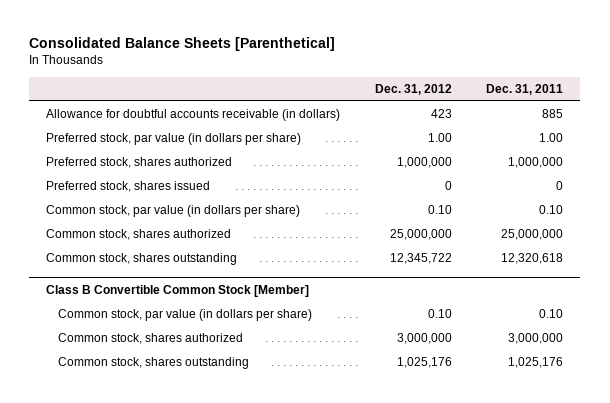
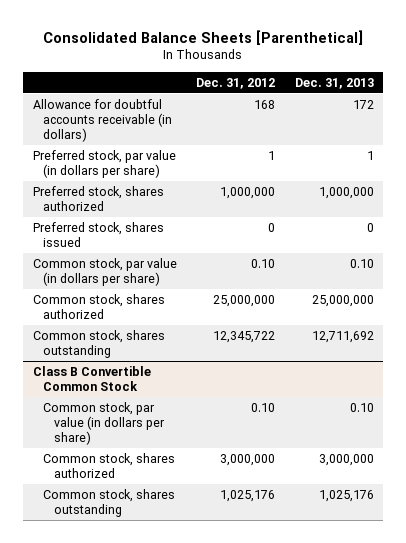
[486,83,564,95] Dec. 31, 2011 -> none
none -> [294,77,374,89] Dec. 31, 2013
[430,109,452,119] 423 -> [254,99,276,109] 168
[427,133,452,143] 1.00 -> [268,150,276,160] 1
[46,284,310,297] Class B Convertible Common Stock [Member] -> [32,365,151,391] Class B Convertible Common Stock

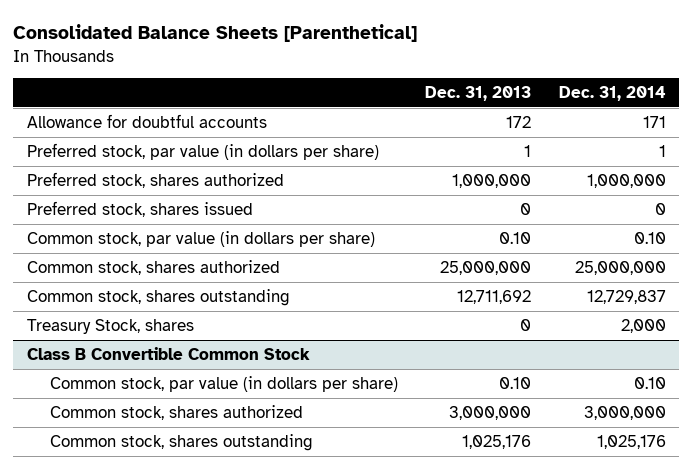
[196,77,276,89] Dec. 31, 2012 -> none
none -> [558,86,666,102] Dec. 31, 2014
[32,98,173,142] Allowance for doubtful accounts receivable (in dollars) -> [27,114,268,129] Allowance for doubtful accounts
none -> [27,319,195,335] Treasury Stock, shares

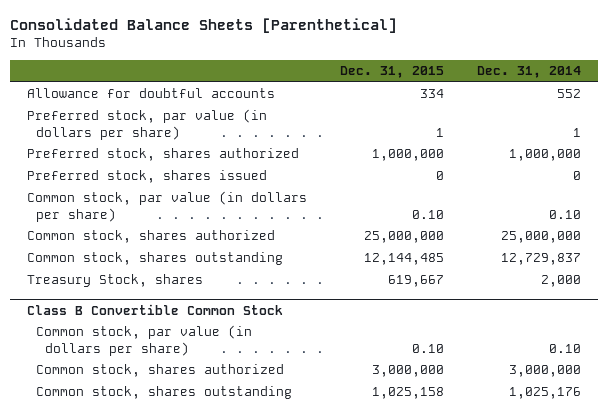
[425,86,532,102] Dec. 31, 2013 -> none
none -> [340,66,445,79] Dec. 31, 2015
[642,116,666,129] 171 -> [557,89,582,99] 552

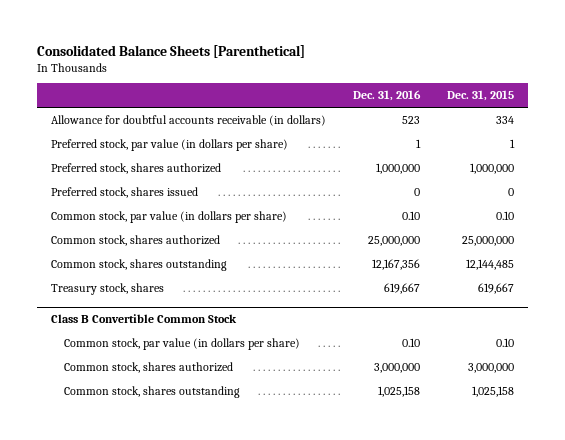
[477,66,582,79] Dec. 31, 2014 -> none
none -> [353,90,422,102] Dec. 31, 2016
[27,88,276,99] Allowance for doubtful accounts -> [50,115,326,127] Allowance for doubtful accounts receivable (in dollars)
[27,274,204,288] Treasury Stock, shares -> [50,283,164,296] Treasury stock, shares

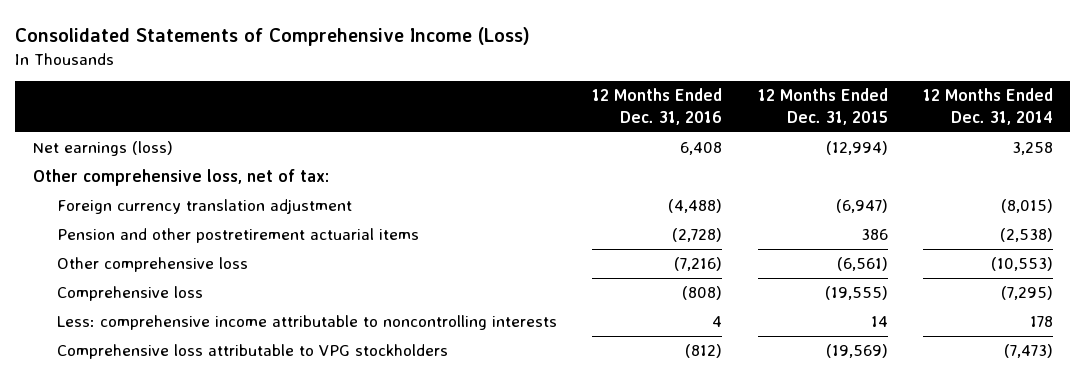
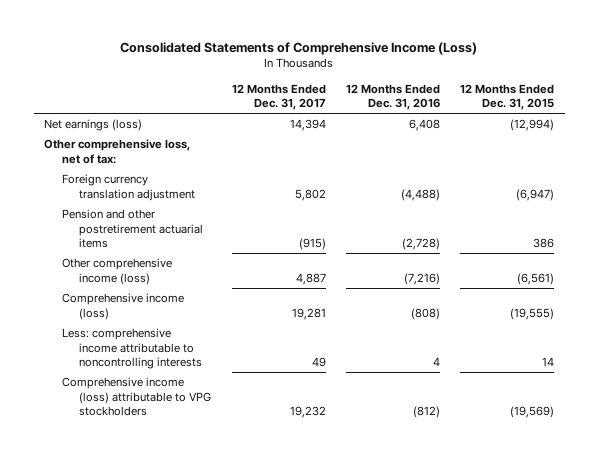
[922,88,1053,126] 12 Months Ended Dec. 31, 2014 -> none
none -> [231,83,326,111] 12 Months Ended Dec. 31, 2017
[57,257,249,273] Other comprehensive loss -> [61,258,172,285] Other comprehensive income (loss)
[57,286,204,302] Comprehensive loss -> [61,293,184,320] Comprehensive income (loss)
[57,344,449,360] Comprehensive loss attributable to VPG stockholders -> [61,377,212,416] Comprehensive income (loss) attributable to VPG stockholders

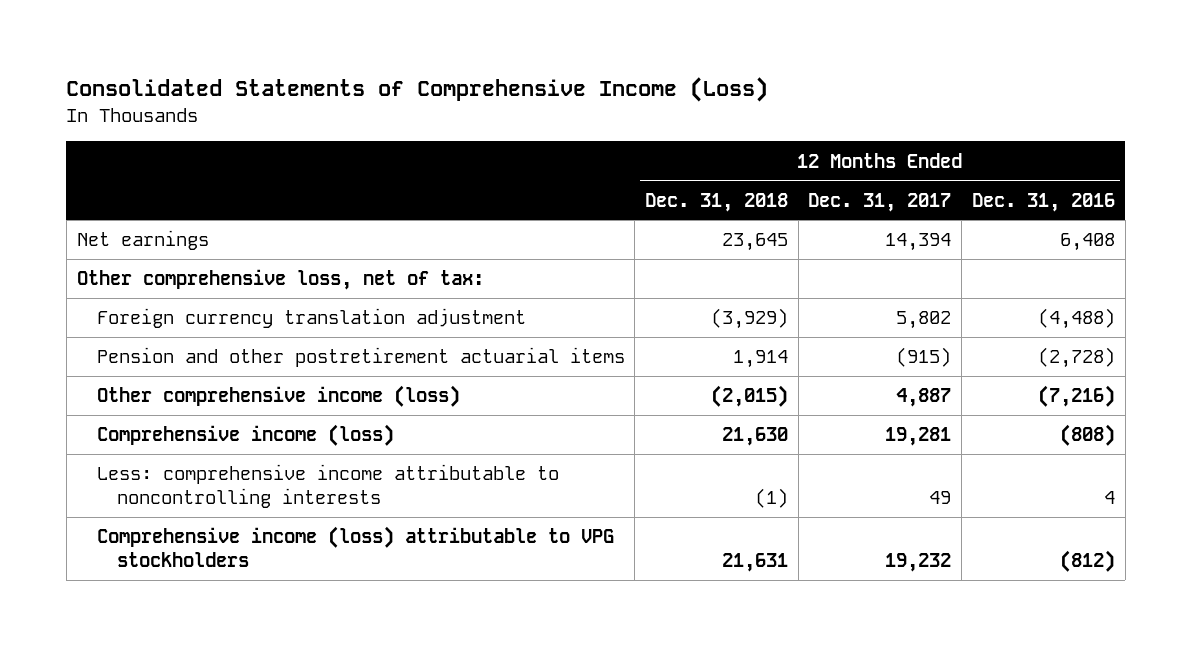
[460,83,555,111] 12 Months Ended Dec. 31, 2015 -> none
none -> [645,192,789,212] Dec. 31, 2018
[44,119,143,132] Net earnings (loss) -> [76,230,209,251] Net earnings

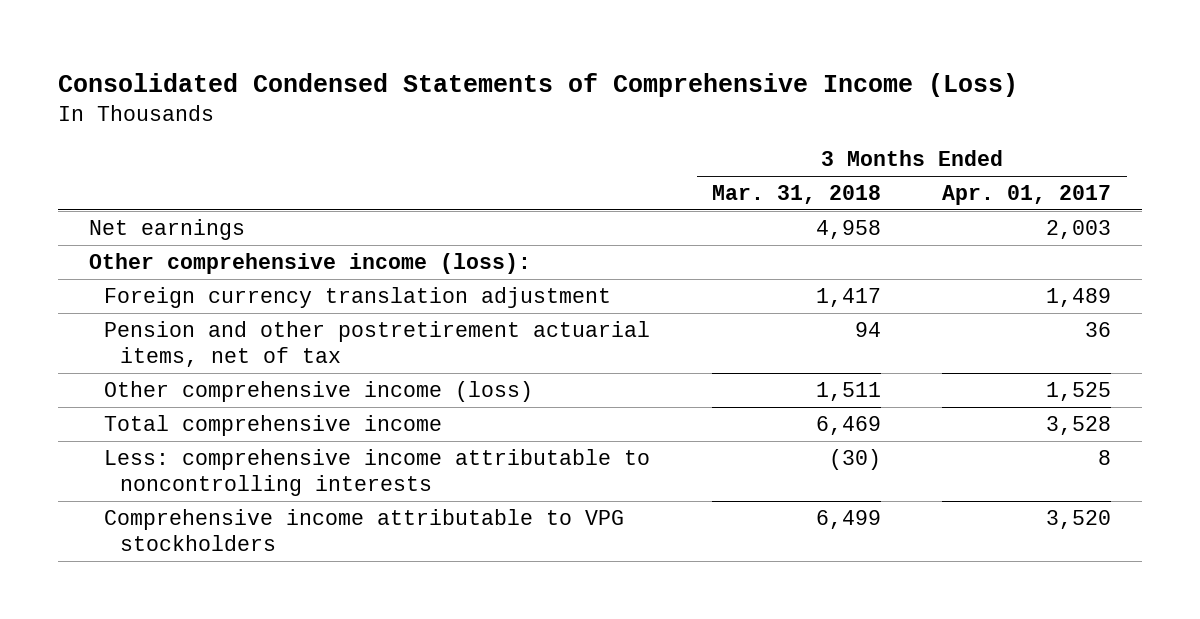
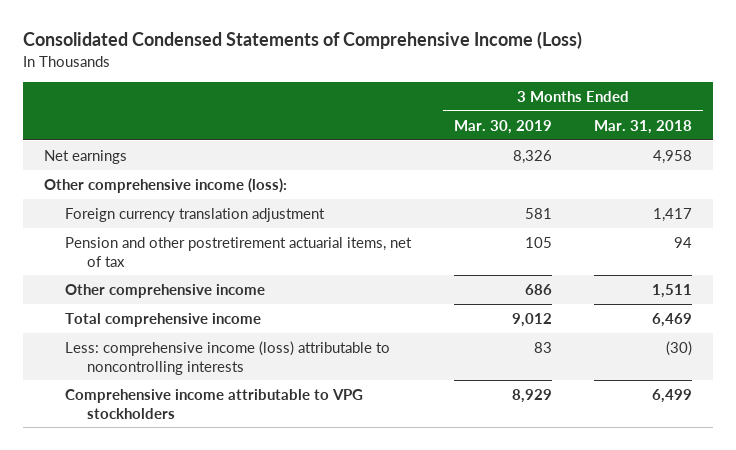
[942,184,1112,205] Apr. 01, 2017 -> none
none -> [453,119,552,134] Mar. 30, 2019
[104,380,534,402] Other comprehensive income (loss) -> [65,283,266,298] Other comprehensive income
[104,448,651,497] Less: comprehensive income attributable to noncontrolling interests -> [65,340,391,375] Less: comprehensive income (loss) attributable to noncontrolling interests

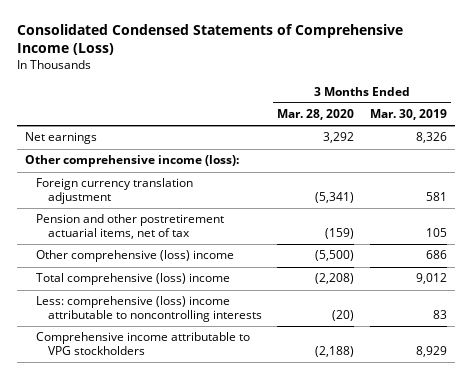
[593,119,692,134] Mar. 31, 2018 -> none
none -> [277,109,355,121] Mar. 28, 2020
[65,283,266,298] Other comprehensive income -> [36,250,235,263] Other comprehensive (loss) income
[65,312,262,327] Total comprehensive income -> [36,273,231,286] Total comprehensive (loss) income
[65,340,391,375] Less: comprehensive income (loss) attributable to noncontrolling interests -> [36,296,262,323] Less: comprehensive (loss) income attributable to noncontrolling interests

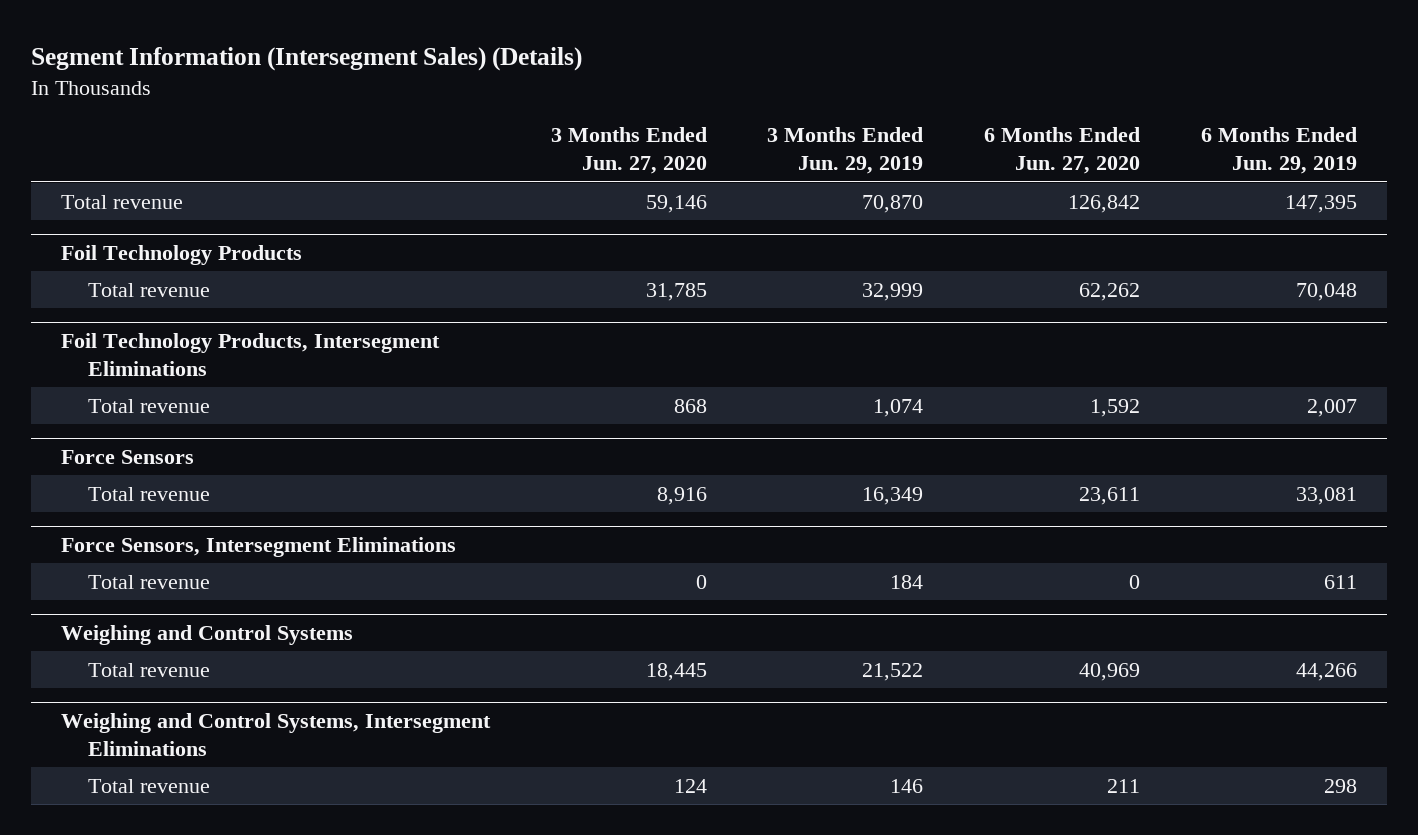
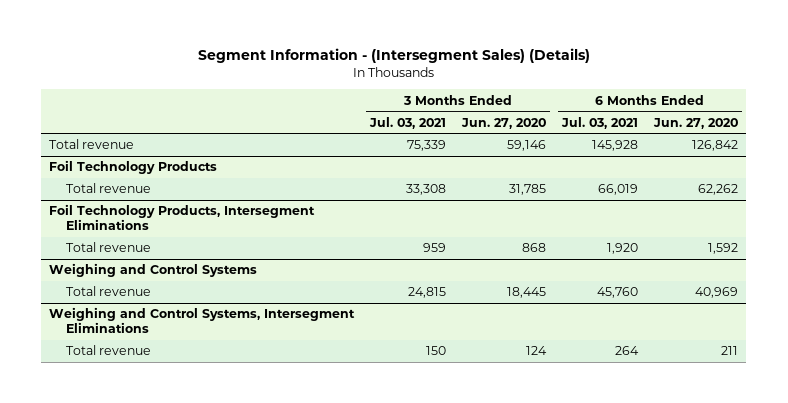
[30,46,582,71] Segment Information (Intersegment Sales) (Details) -> [197,48,590,64] Segment Information - (Intersegment Sales) (Details)
[767,127,924,175] 3 Months Ended Jun. 29, 2019 -> none
[1200,127,1357,175] 6 Months Ended Jun. 29, 2019 -> none
none -> [369,116,447,129] Jul. 03, 2021
none -> [561,116,639,129] Jul. 03, 2021
[61,449,195,464] Force Sensors -> none
[87,486,210,501] Total revenue -> none
[61,536,457,557] Force Sensors, Intersegment Eliminations -> none
[87,574,210,589] Total revenue -> none

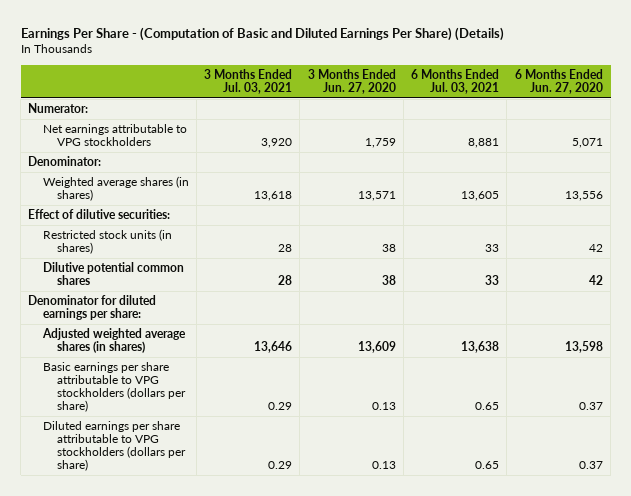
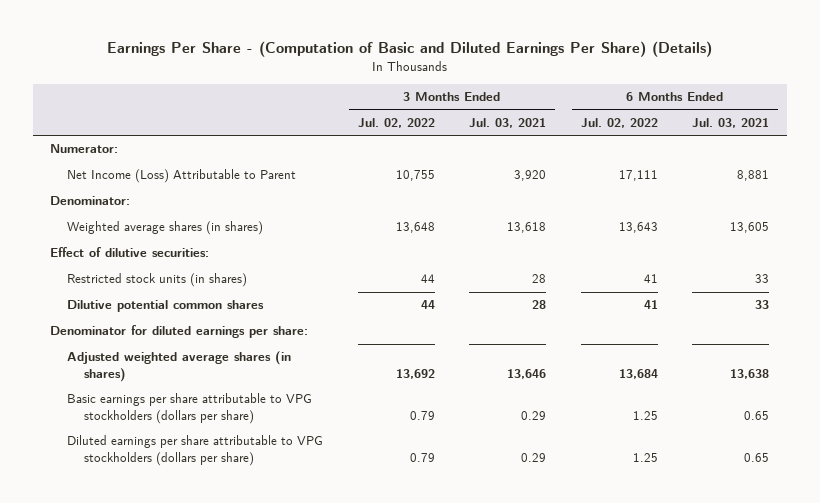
[307,68,396,94] 3 Months Ended Jun. 27, 2020 -> none
[514,68,603,94] 6 Months Ended Jun. 27, 2020 -> none
none -> [357,117,435,128] Jul. 02, 2022
none -> [580,117,658,128] Jul. 02, 2022
[42,124,187,147] Net earnings attributable to VPG stockholders -> [67,169,297,184] Net Income (Loss) Attributable to Parent

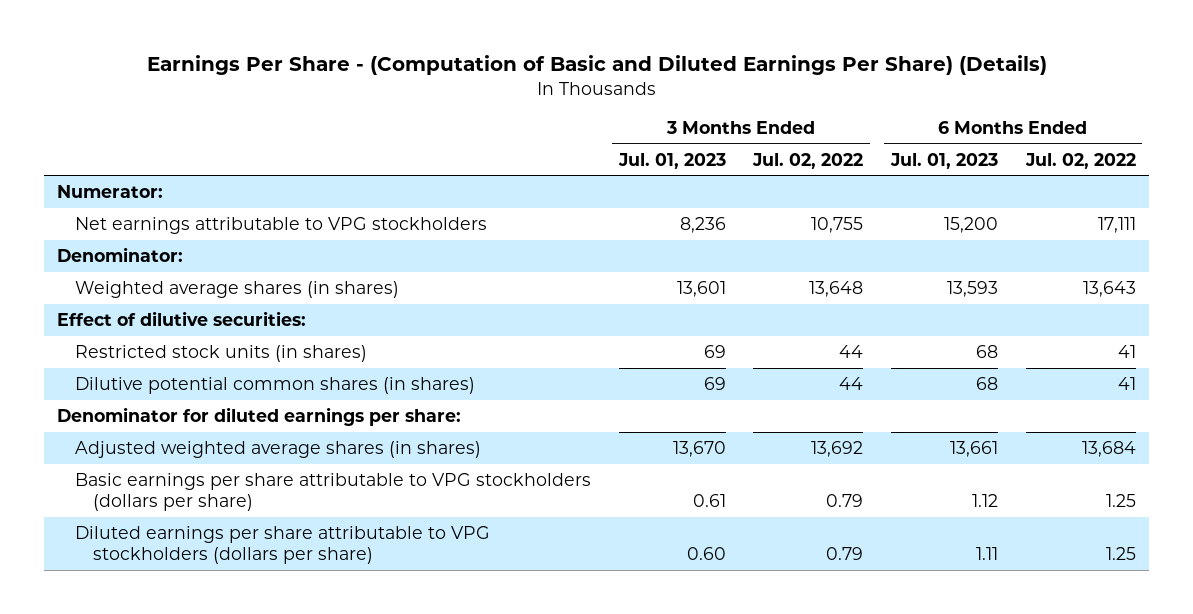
[469,117,547,128] Jul. 03, 2021 -> none
[692,117,770,128] Jul. 03, 2021 -> none
none -> [617,152,726,169] Jul. 01, 2023
none -> [889,152,998,169] Jul. 01, 2023
[67,169,297,184] Net Income (Loss) Attributable to Parent -> [75,216,488,234] Net earnings attributable to VPG stockholders
[67,300,265,313] Dilutive potential common shares -> [75,376,476,394] Dilutive potential common shares (in shares)

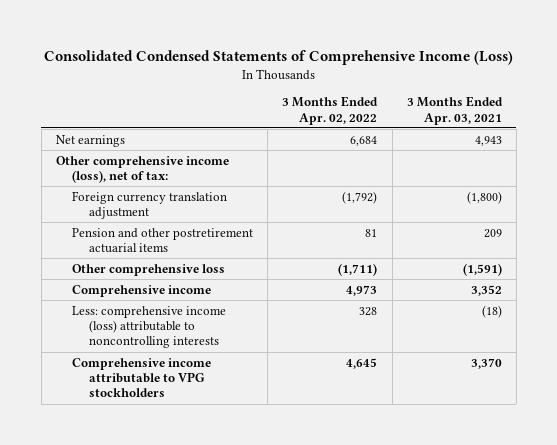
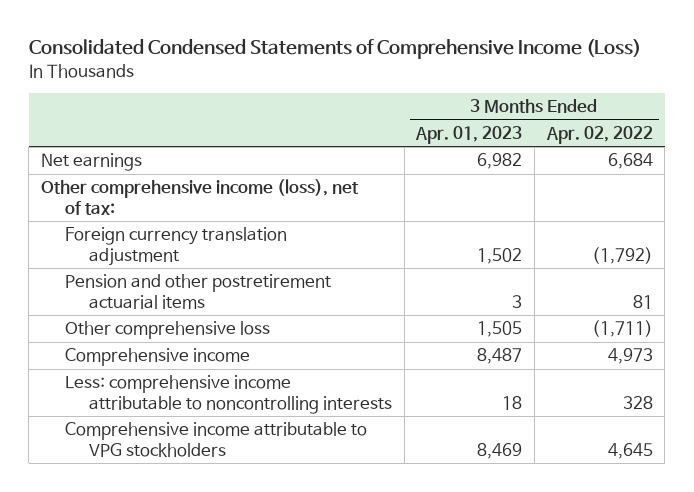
[406,96,503,125] 3 Months Ended Apr. 03, 2021 -> none
none -> [415,125,523,144] Apr. 01, 2023
[72,305,227,349] Less: comprehensive income (loss) attributable to noncontrolling interests -> [65,375,393,414] Less: comprehensive income attributable to noncontrolling interests

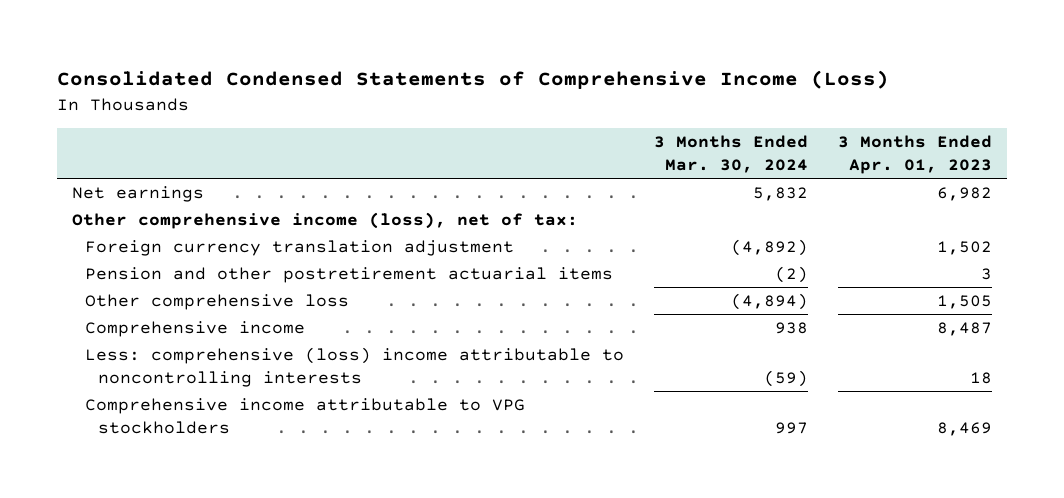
[545,125,653,144] Apr. 02, 2022 -> none
none -> [654,134,809,173] 3 Months Ended Mar. 30, 2024
[65,375,393,414] Less: comprehensive income attributable to noncontrolling interests -> [84,347,624,387] Less: comprehensive (loss) income attributable to noncontrolling interests

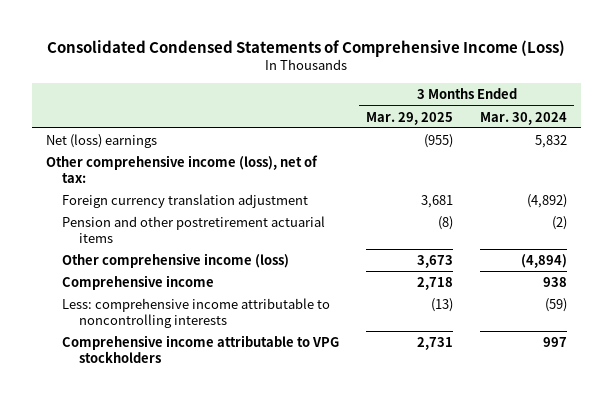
[838,134,993,174] 3 Months Ended Apr. 01, 2023 -> none
none -> [366,111,454,125] Mar. 29, 2025
[72,186,205,203] Net earnings -> [45,133,157,148] Net (loss) earnings
[84,294,349,311] Other comprehensive loss -> [62,252,290,268] Other comprehensive income (loss)
[84,347,624,387] Less: comprehensive (loss) income attributable to noncontrolling interests -> [62,297,331,328] Less: comprehensive income attributable to noncontrolling interests

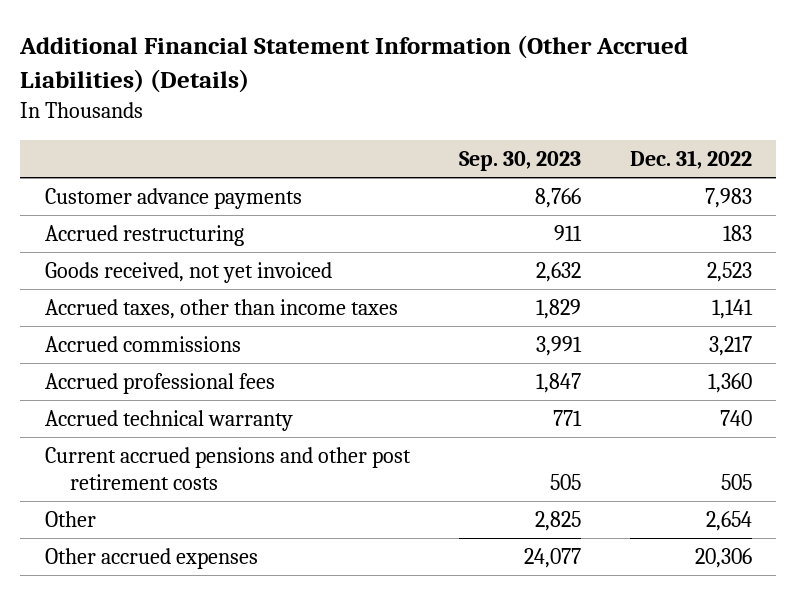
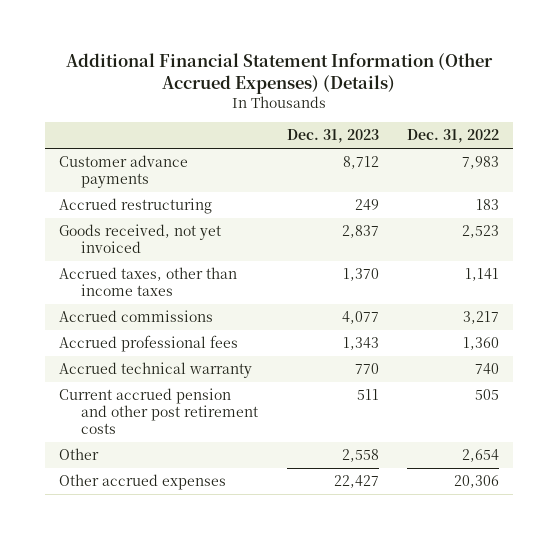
[19,35,689,94] Additional Financial Statement Information (Other Accrued Liabilities) (Details) -> [66,52,494,94] Additional Financial Statement Information (Other Accrued Expenses) (Details)
[458,151,581,172] Sep. 30, 2023 -> none
none -> [286,129,379,144] Dec. 31, 2023
[44,447,411,490] Current accrued pensions and other post retirement costs -> [58,388,259,434] Current accrued pension and other post retirement costs

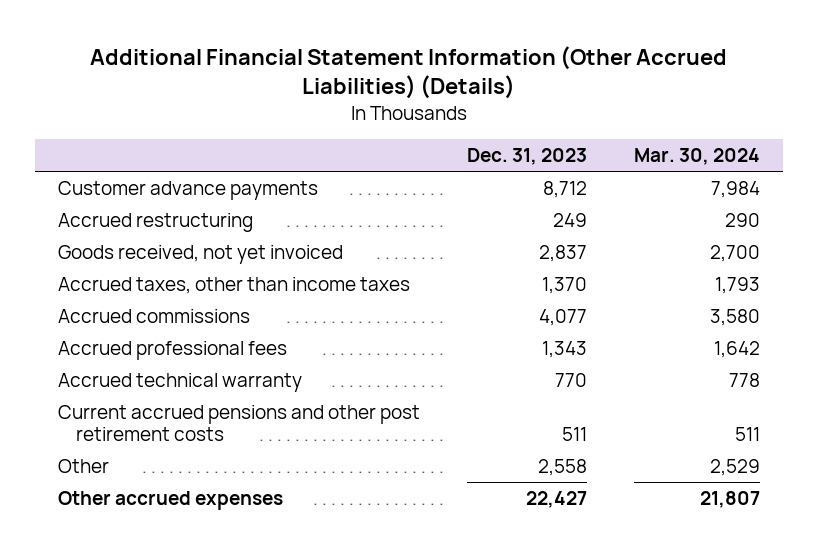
[66,52,494,94] Additional Financial Statement Information (Other Accrued Expenses) (Details) -> [89,45,727,100] Additional Financial Statement Information (Other Accrued Liabilities) (Details)
[407,129,500,144] Dec. 31, 2022 -> none
none -> [633,148,760,166] Mar. 30, 2024
[58,388,259,434] Current accrued pension and other post retirement costs -> [58,405,421,442] Current accrued pensions and other post retirement costs

